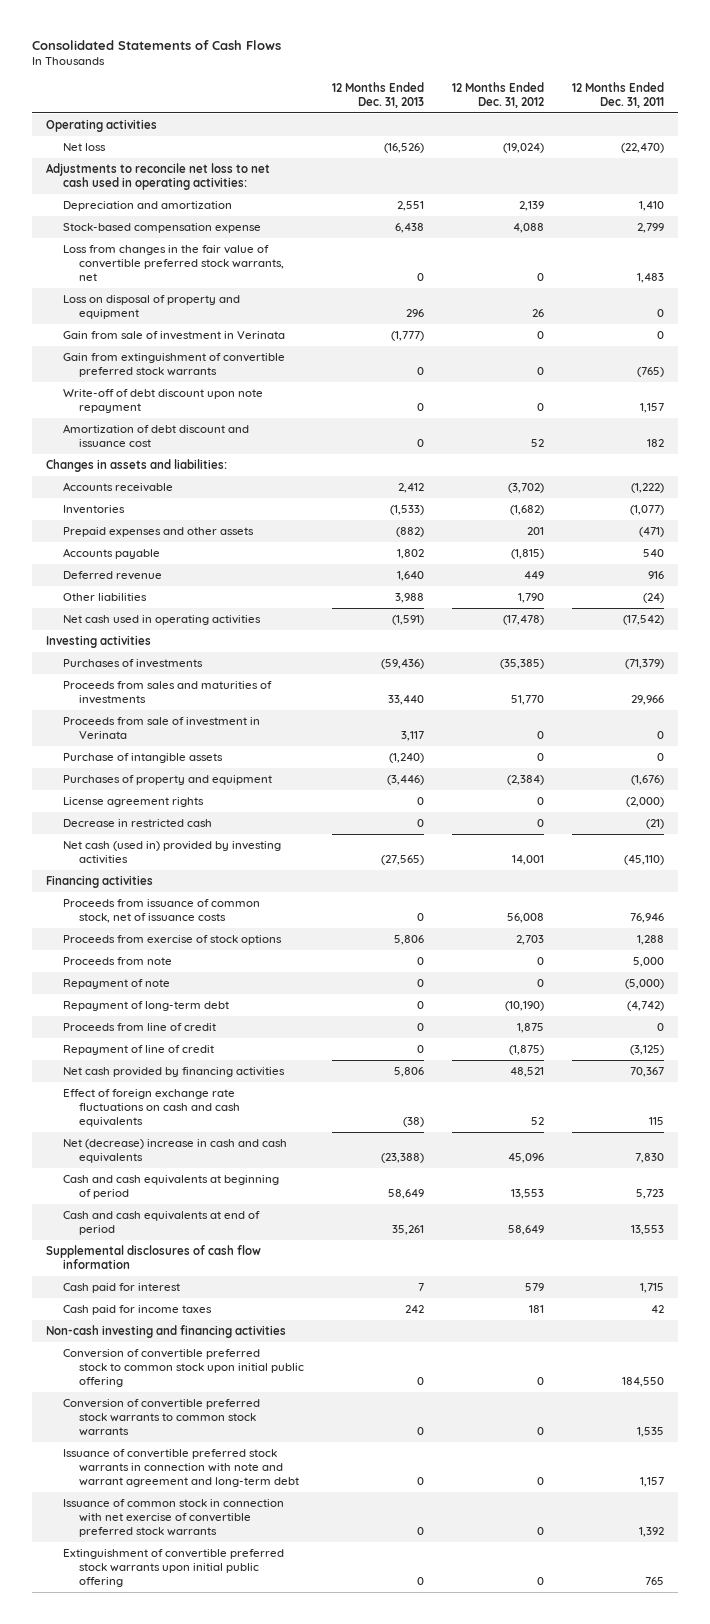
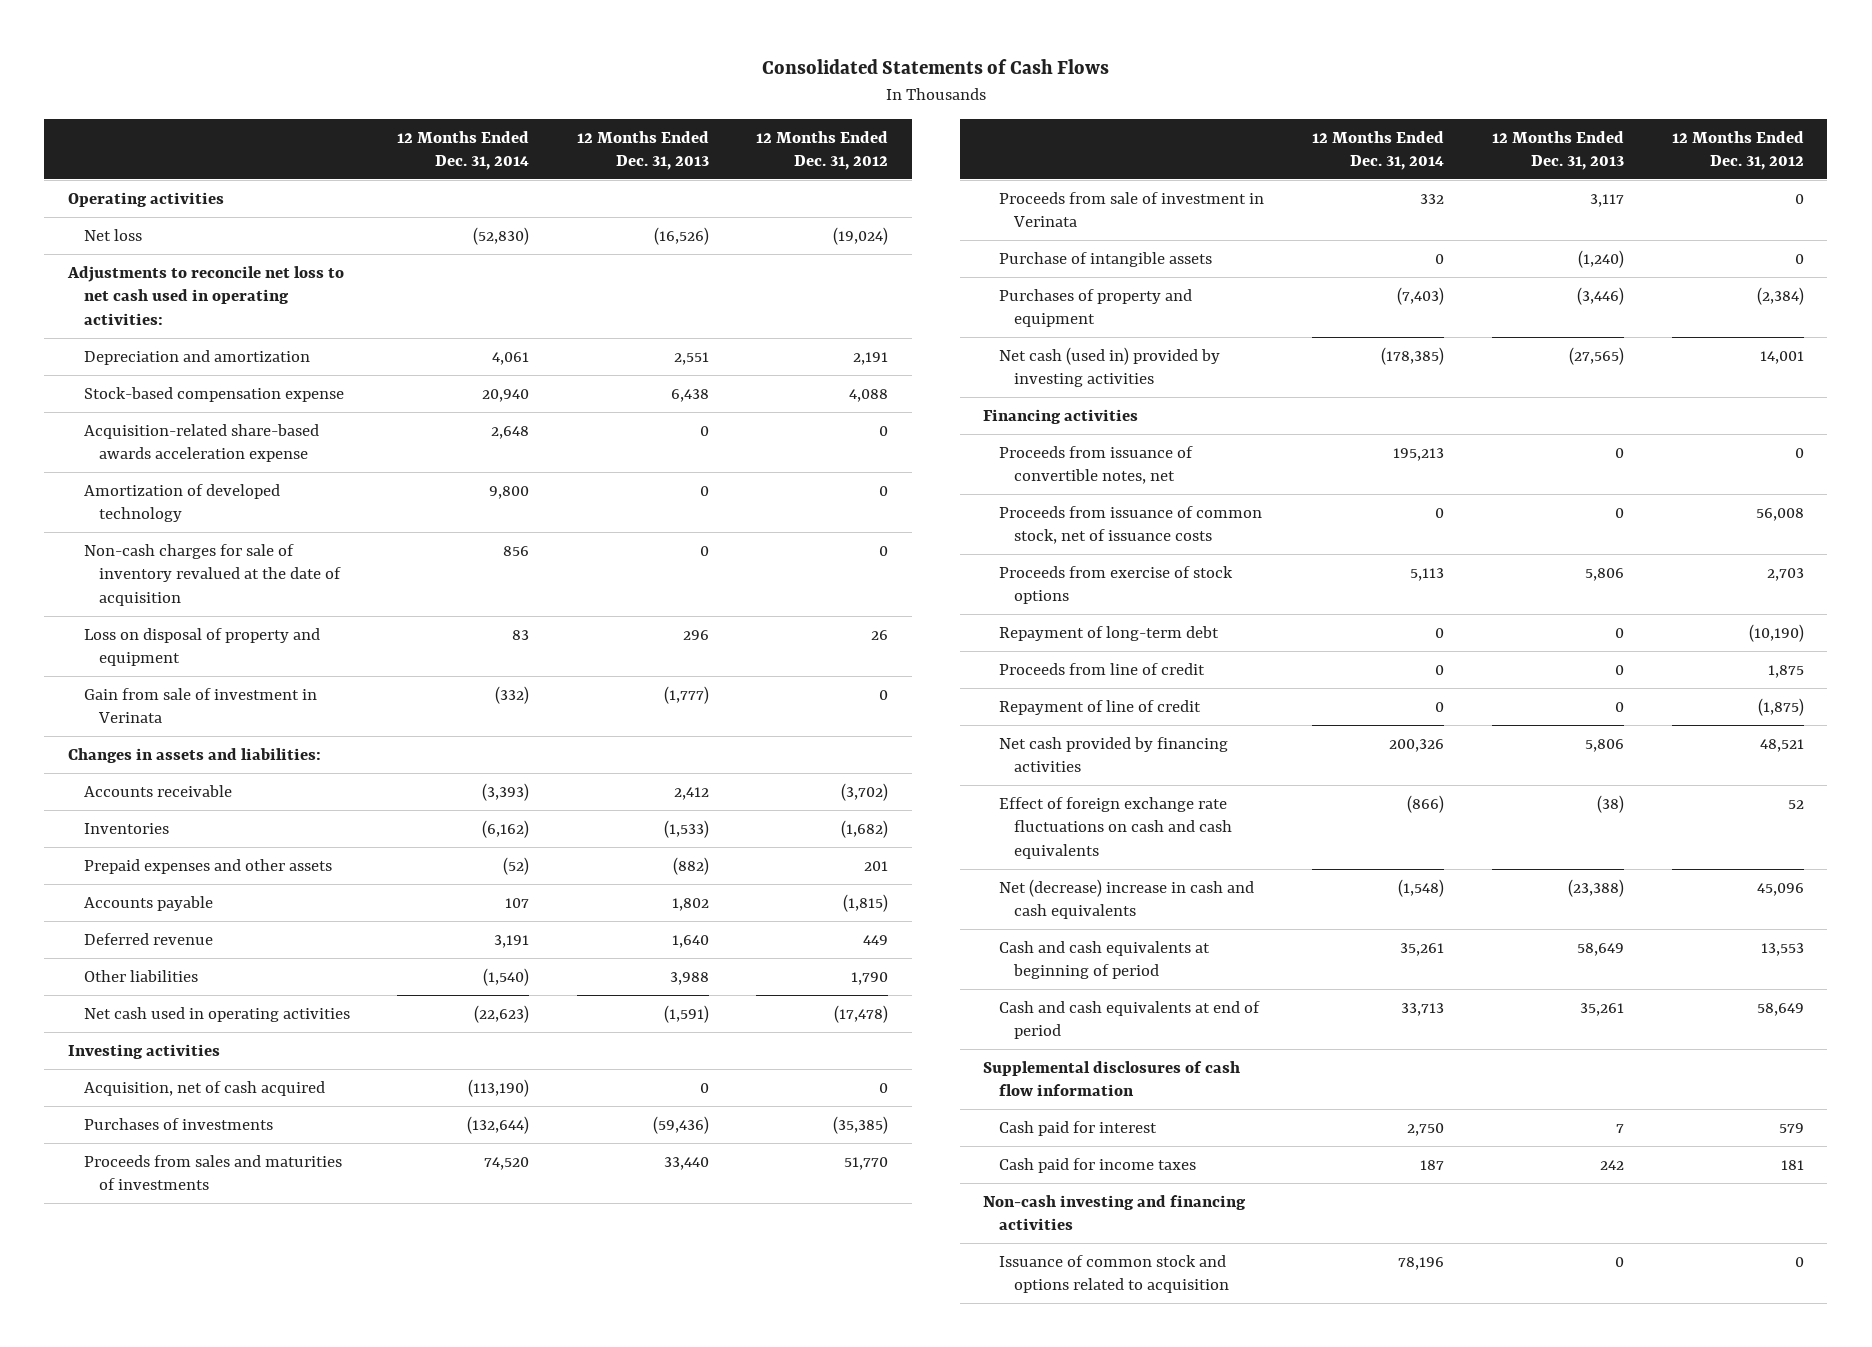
[571,81,664,108] 12 Months Ended Dec. 31, 2011 -> none
none -> [397,130,530,171] 12 Months Ended Dec. 31, 2014
[518,201,544,212] 2,139 -> [853,351,889,365] 2,191
[62,245,284,281] Loss from changes in the fair value of convertible preferred stock warrants, net -> none
none -> [83,423,319,463] Acquisition-related share-based awards acceleration expense
none -> [83,483,280,523] Amortization of developed technology
none -> [83,543,341,606] Non-cash charges for sale of inventory revalued at the date of acquisition
[62,353,285,377] Gain from extinguishment of convertible preferred stock warrants -> none
[62,389,263,413] Write-off of debt discount upon note repayment -> none
[62,424,249,447] Amortization of debt discount and issuance cost -> none
none -> [83,1080,325,1096] Acquisition, net of cash acquired
[62,797,204,808] License agreement rights -> none
[62,819,212,828] Decrease in restricted cash -> none
none -> [998,445,1193,485] Proceeds from issuance of convertible notes, net
[62,957,172,966] Proceeds from note -> none
[62,979,170,990] Repayment of note -> none
[62,1349,304,1387] Conversion of convertible preferred stock to common stock upon initial public offering -> none
[62,1399,260,1436] Conversion of convertible preferred stock warrants to common stock warrants -> none
[62,1449,299,1487] Issuance of convertible preferred stock warrants in connection with note and warrant agreement and long-term debt -> none
[62,1499,284,1537] Issuance of common stock in connection with net exercise of convertible preferred stock warrants -> none
[62,1549,284,1587] Extinguishment of convertible preferred stock warrants upon initial public offering -> none
none -> [998,1254,1230,1294] Issuance of common stock and options related to acquisition

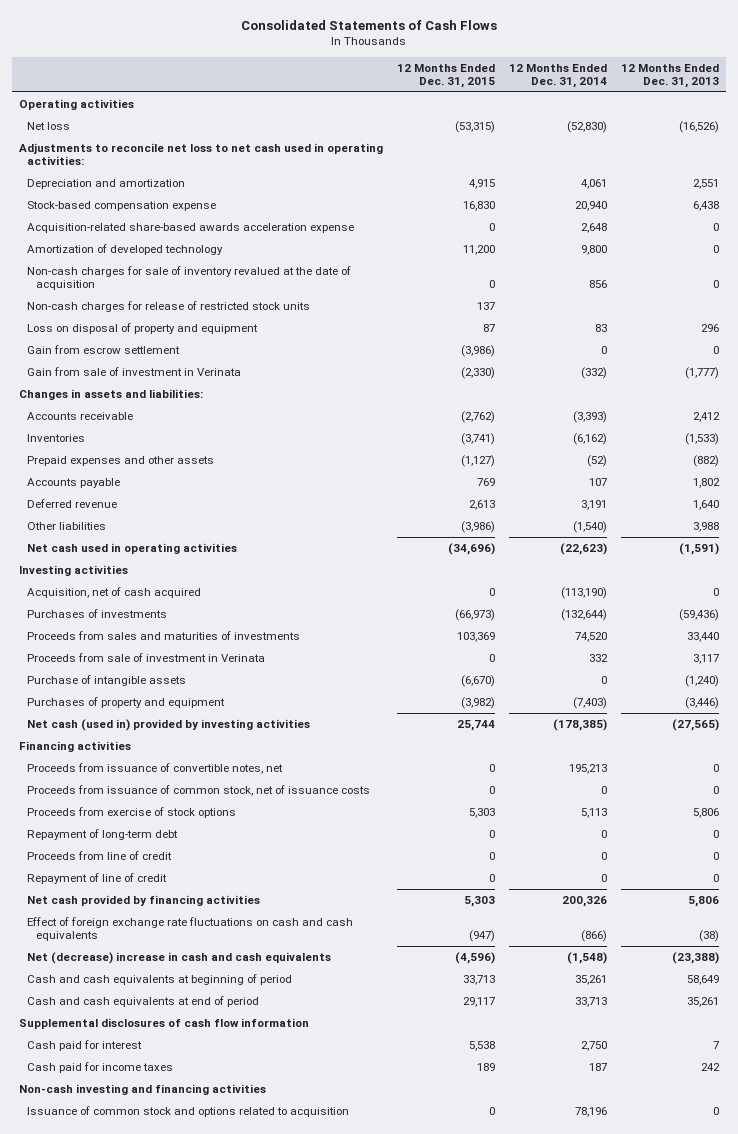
[756,130,889,171] 12 Months Ended Dec. 31, 2012 -> none
none -> [397,63,496,89] 12 Months Ended Dec. 31, 2015
none -> [27,301,311,313] Non-cash charges for release of restricted stock units
none -> [27,345,181,355] Gain from escrow settlement

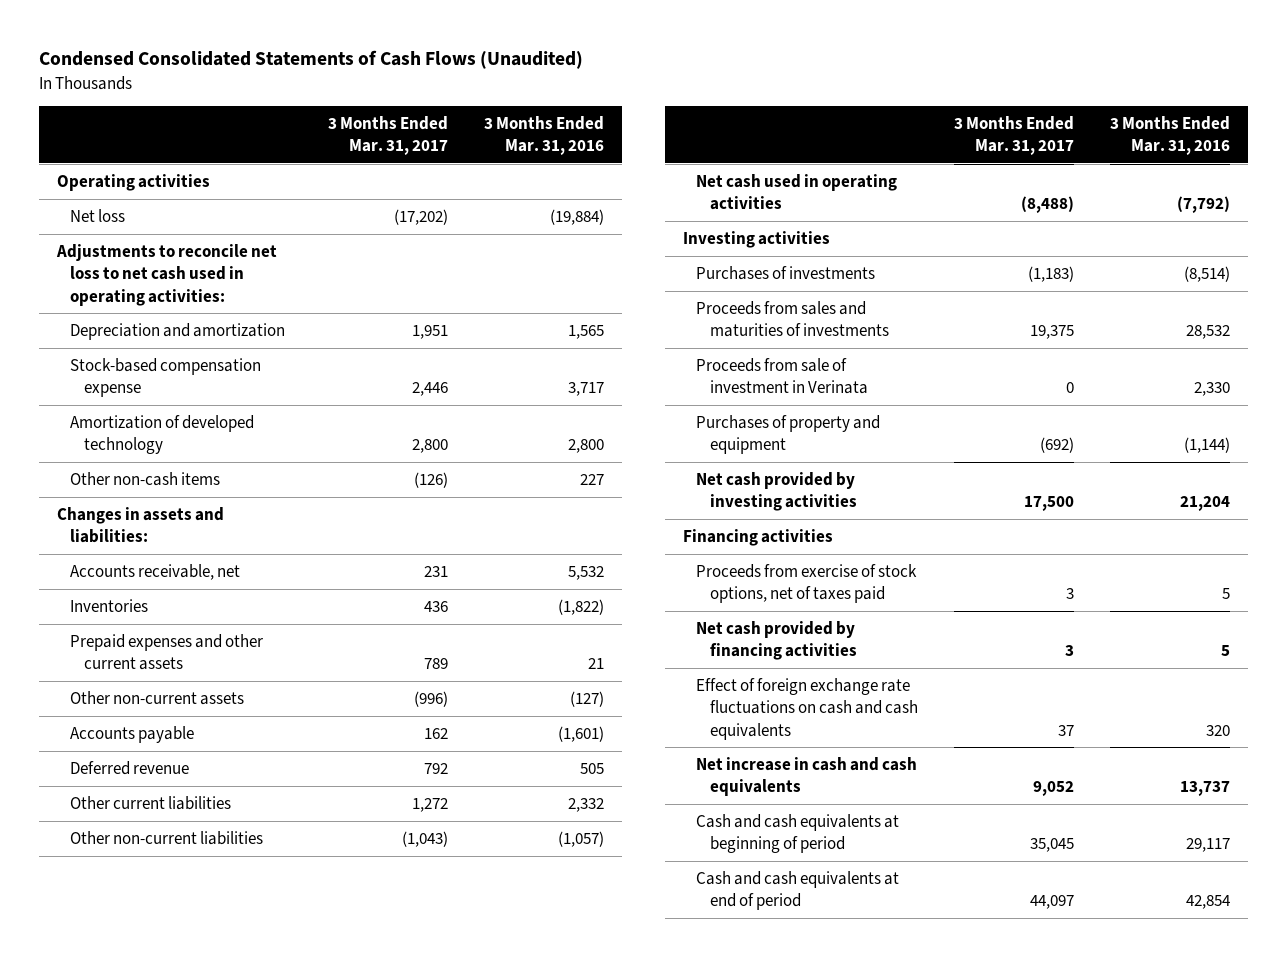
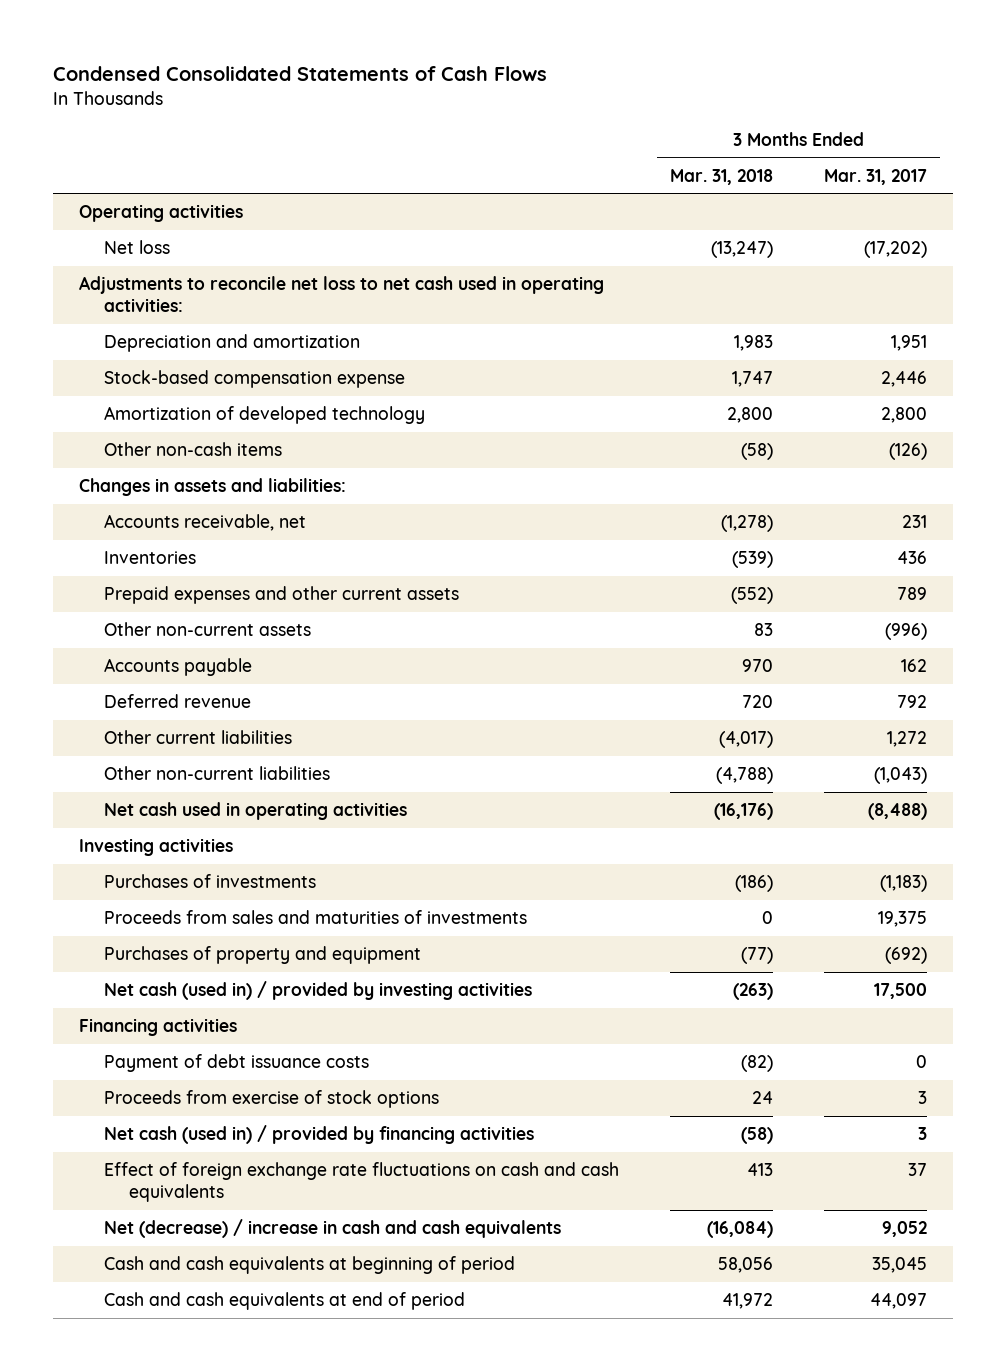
[38,50,583,70] Condensed Consolidated Statements of Cash Flows (Unaudited) -> [53,65,548,81] Condensed Consolidated Statements of Cash Flows
[483,115,604,156] 3 Months Ended Mar. 31, 2016 -> none
none -> [670,168,774,185] Mar. 31, 2018
[696,358,868,395] Proceeds from sale of investment in Verinata -> none
[696,472,857,512] Net cash provided by investing activities -> [103,981,532,1001] Net cash (used in) / provided by investing activities
none -> [103,1054,369,1073] Payment of debt issuance costs
[696,564,918,604] Proceeds from exercise of stock options, net of taxes paid -> [103,1090,439,1109] Proceeds from exercise of stock options
[696,621,857,661] Net cash provided by financing activities -> [103,1125,534,1145] Net cash (used in) / provided by financing activities
[696,757,918,797] Net increase in cash and cash equivalents -> [103,1219,561,1239] Net (decrease) / increase in cash and cash equivalents

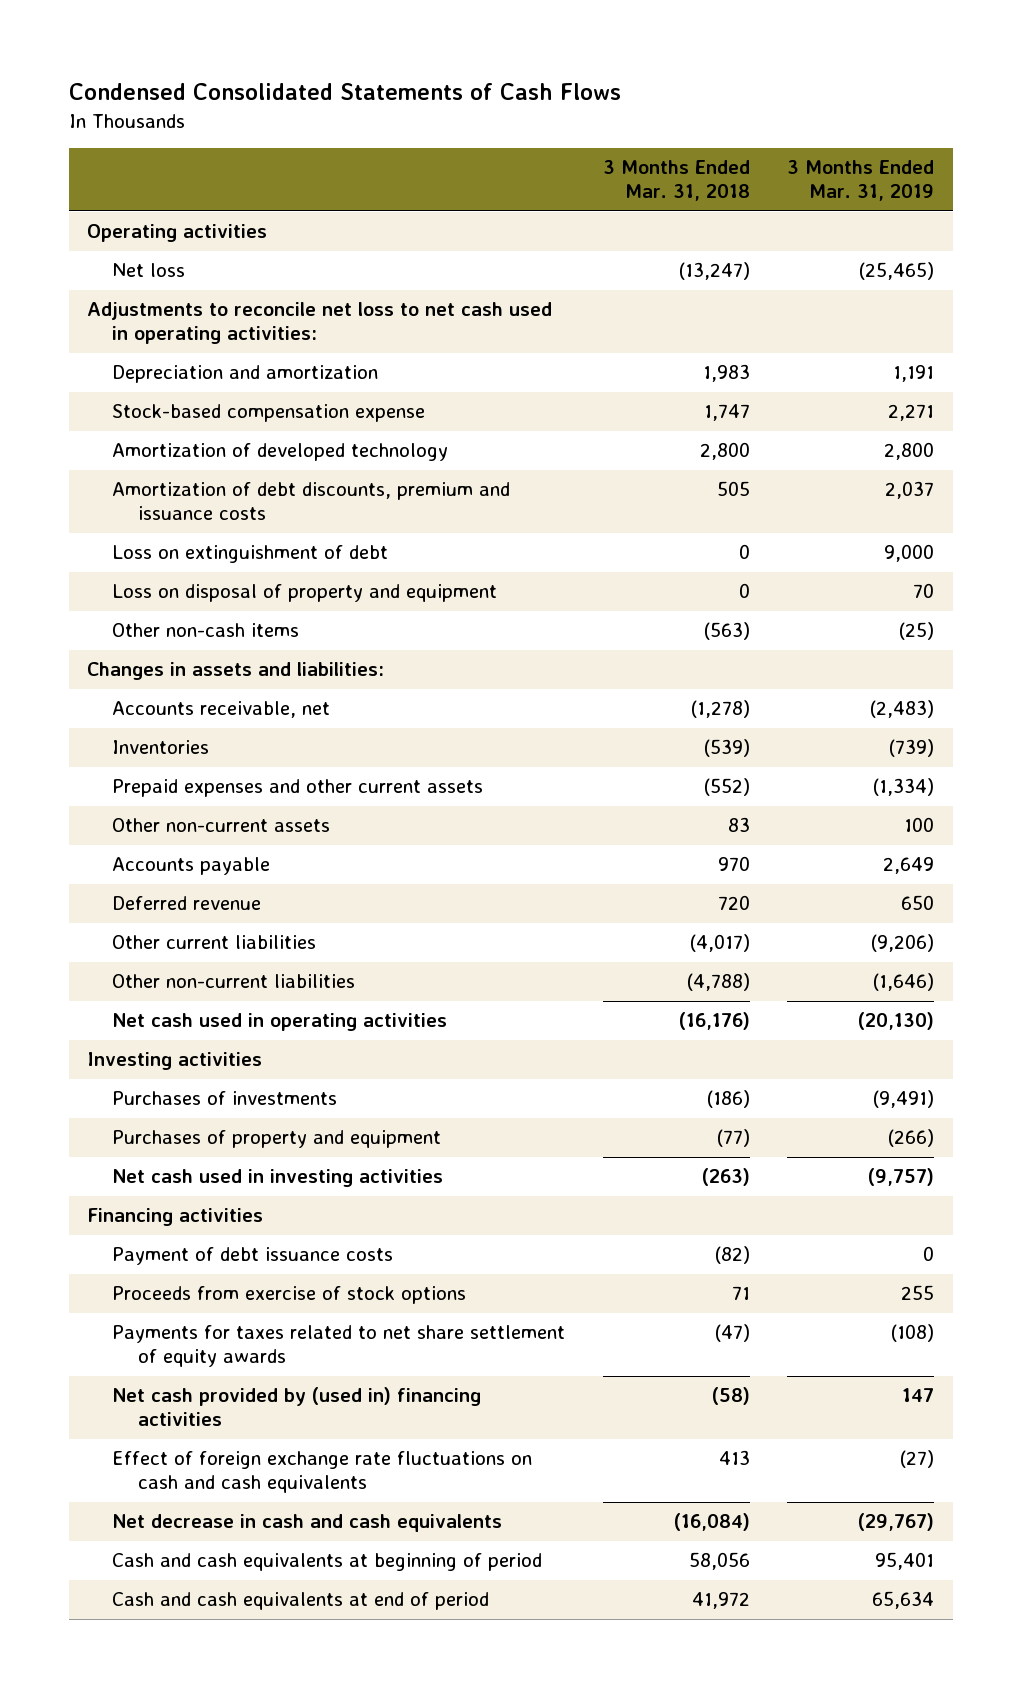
[824,168,928,185] Mar. 31, 2017 -> none
none -> [787,160,935,201] 3 Months Ended Mar. 31, 2019
none -> [112,482,511,521] Amortization of debt discounts, premium and issuance costs
none -> [112,545,389,564] Loss on extinguishment of debt
none -> [112,584,498,603] Loss on disposal of property and equipment
[741,443,774,461] (58) -> [703,622,750,641] (563)
[103,910,527,925] Proceeds from sales and maturities of investments -> none
[103,981,532,1001] Net cash (used in) / provided by investing activities -> [112,1169,444,1188] Net cash used in investing activities
[752,1091,774,1105] 24 -> [731,1286,750,1301] 71
none -> [112,1325,566,1368] Payments for taxes related to net share settlement of equity awards
[103,1125,534,1145] Net cash (used in) / provided by financing activities -> [112,1387,482,1427] Net cash provided by (used in) financing activities
[103,1219,561,1239] Net (decrease) / increase in cash and cash equivalents -> [112,1514,503,1533] Net decrease in cash and cash equivalents

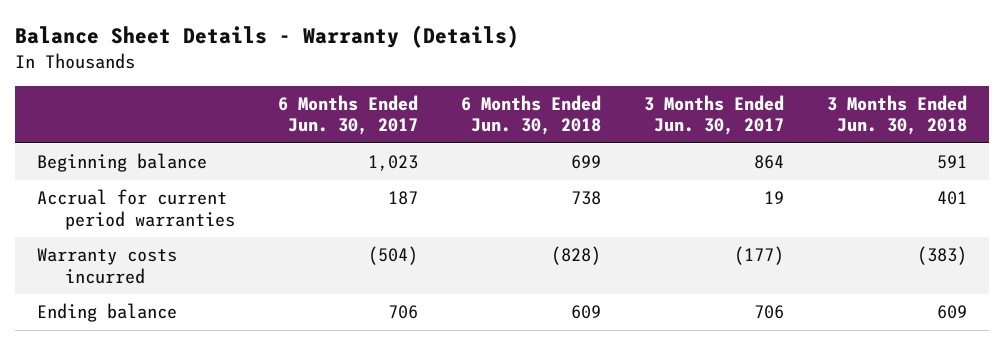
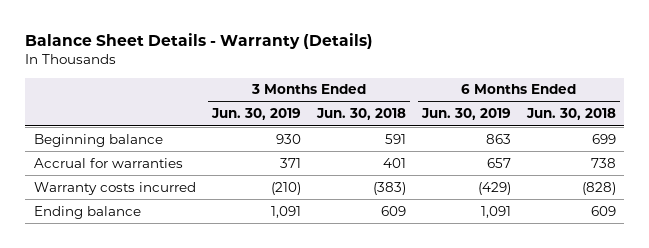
[278,95,419,136] 6 Months Ended Jun. 30, 2017 -> none
[644,95,785,136] 3 Months Ended Jun. 30, 2017 -> none
none -> [210,108,301,121] Jun. 30, 2019
none -> [420,108,511,121] Jun. 30, 2019
[36,189,236,230] Accrual for current period warranties -> [33,157,183,168] Accrual for warranties

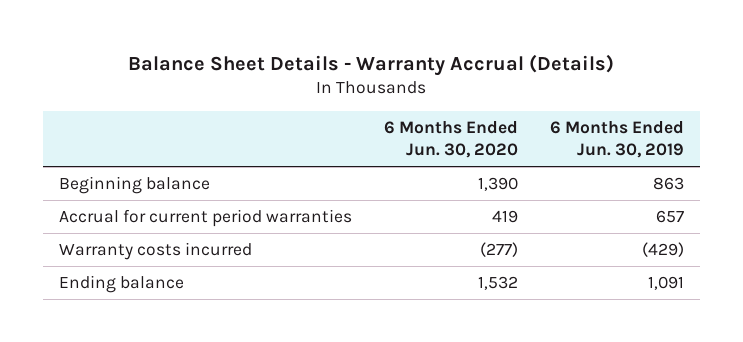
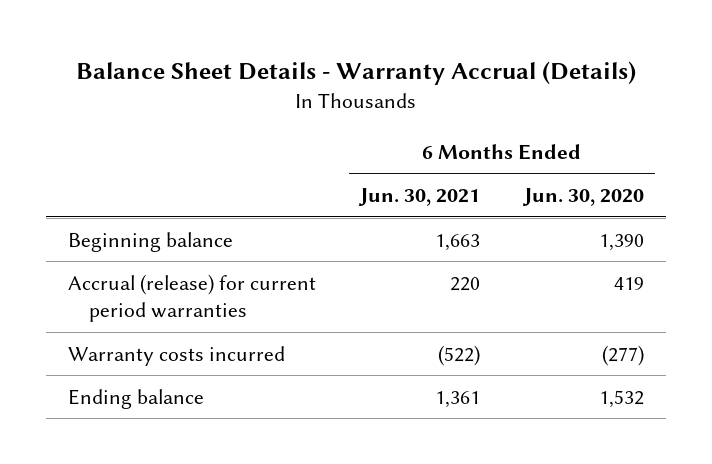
[550,120,685,159] 6 Months Ended Jun. 30, 2019 -> none
none -> [357,188,480,207] Jun. 30, 2021
[58,209,352,228] Accrual for current period warranties -> [67,273,316,323] Accrual (release) for current period warranties

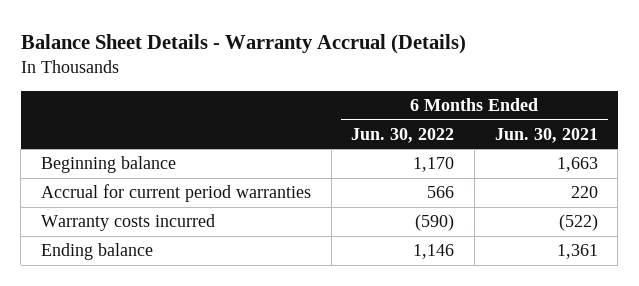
[521,188,644,207] Jun. 30, 2020 -> none
none -> [351,127,455,143] Jun. 30, 2022
[67,273,316,323] Accrual (release) for current period warranties -> [41,184,312,203] Accrual for current period warranties

